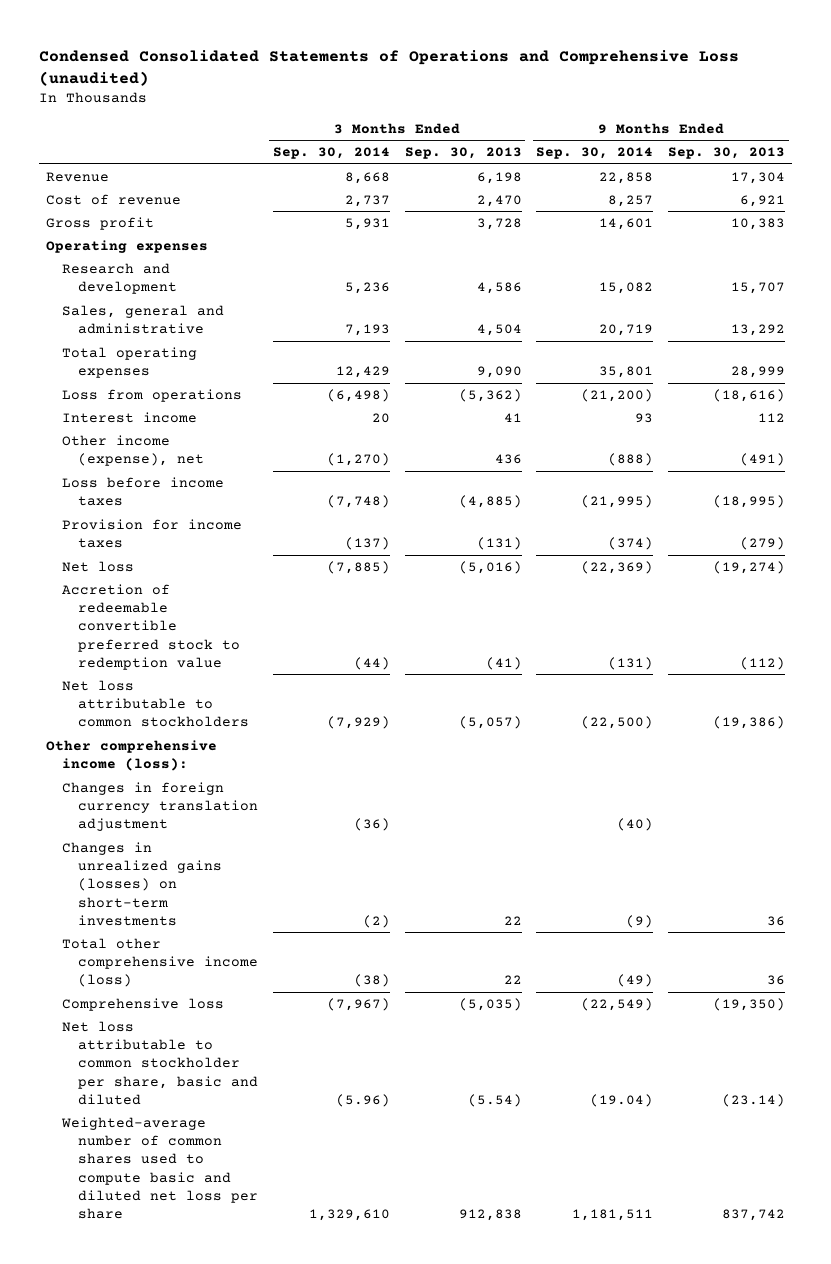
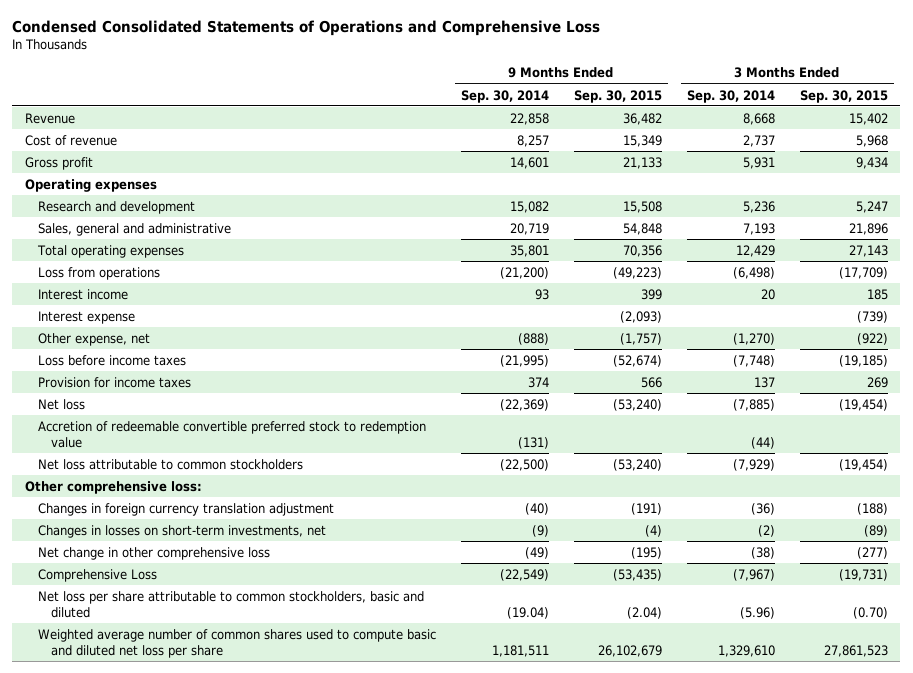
[38,49,739,87] Condensed Consolidated Statements of Operations and Comprehensive Loss (unaudited) -> [12,20,601,37] Condensed Consolidated Statements of Operations and Comprehensive Loss
[404,147,522,160] Sep. 30, 2013 -> none
[668,147,786,160] Sep. 30, 2013 -> none
none -> [573,89,662,103] Sep. 30, 2015
none -> [799,89,888,103] Sep. 30, 2015
none -> [37,310,135,324] Interest expense
[62,434,205,467] Other income (expense), net -> [37,332,150,346] Other expense, net
[345,537,391,551] (137) -> [753,376,775,388] 137
[608,537,654,551] (374) -> [527,376,549,388] 374
[45,739,217,772] Other comprehensive income (loss): -> [24,480,202,494] Other comprehensive loss:
[62,841,223,926] Changes in unrealized gains (losses) on short-term investments -> [37,524,326,538] Changes in losses on short-term investments, net
[62,937,259,988] Total other comprehensive income (loss) -> [37,546,270,560] Net change in other comprehensive loss
[62,997,225,1011] Comprehensive loss -> [37,568,157,582] Comprehensive Loss
[62,1020,259,1105] Net loss attributable to common stockholder per share, basic and diluted -> [37,590,424,618] Net loss per share attributable to common stockholders, basic and diluted
[61,1116,259,1219] Weighted-average number of common shares used to compute basic and diluted net loss per share -> [37,628,436,658] Weighted average number of common shares used to compute basic and diluted net loss per share

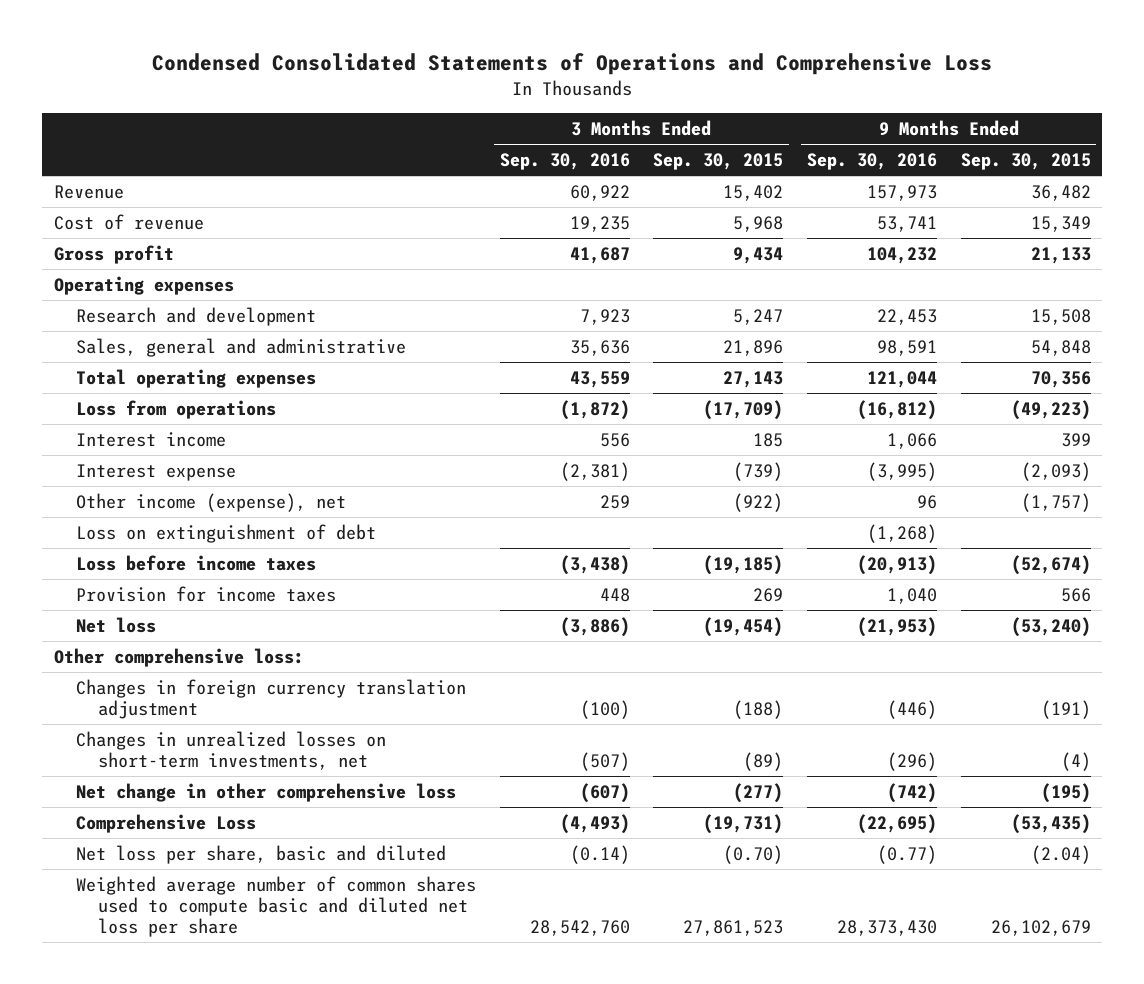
[460,89,549,103] Sep. 30, 2014 -> none
[686,89,775,103] Sep. 30, 2014 -> none
none -> [499,152,630,170] Sep. 30, 2016
none -> [806,152,937,170] Sep. 30, 2016
[37,332,150,346] Other expense, net -> [75,492,346,512] Other income (expense), net
none -> [75,523,376,543] Loss on extinguishment of debt
[37,420,426,448] Accretion of redeemable convertible preferred stock to redemption value -> none
[37,458,303,470] Net loss attributable to common stockholders -> none
[37,524,326,538] Changes in losses on short-term investments, net -> [75,730,386,770] Changes in unrealized losses on short-term investments, net
[37,590,424,618] Net loss per share attributable to common stockholders, basic and diluted -> [75,844,446,864] Net loss per share, basic and diluted

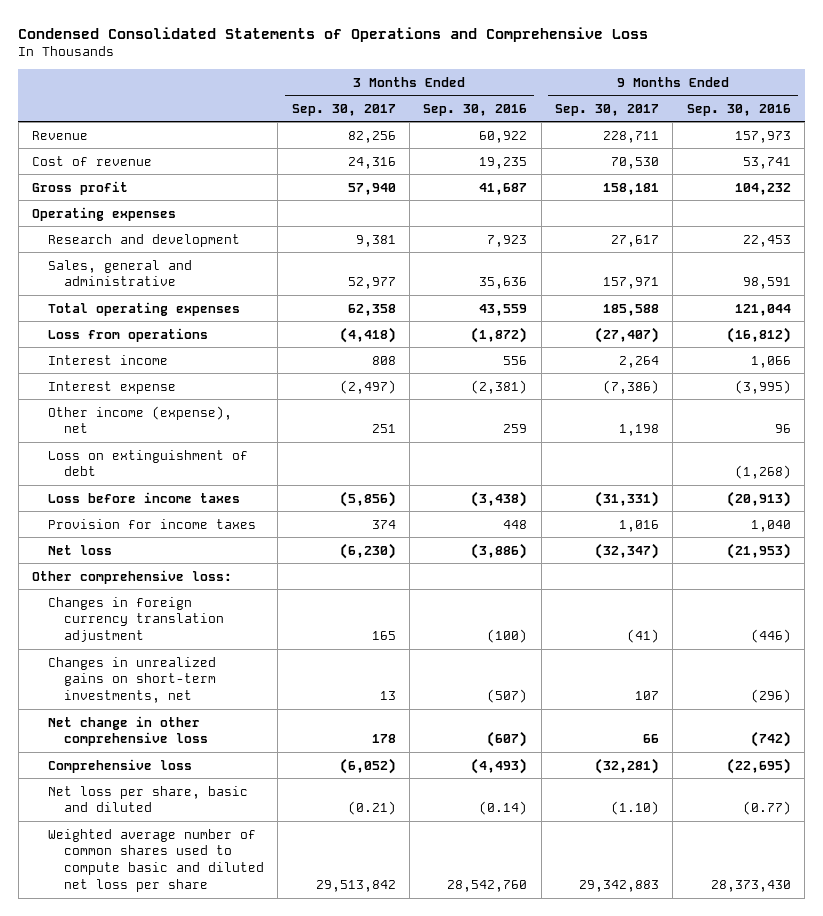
[653,152,784,170] Sep. 30, 2015 -> none
[960,152,1091,170] Sep. 30, 2015 -> none
none -> [291,103,396,116] Sep. 30, 2017
none -> [555,103,660,116] Sep. 30, 2017
[75,730,386,770] Changes in unrealized losses on short-term investments, net -> [47,656,216,704] Changes in unrealized gains on short-term investments, net
[75,813,256,833] Comprehensive Loss -> [47,758,192,773] Comprehensive loss

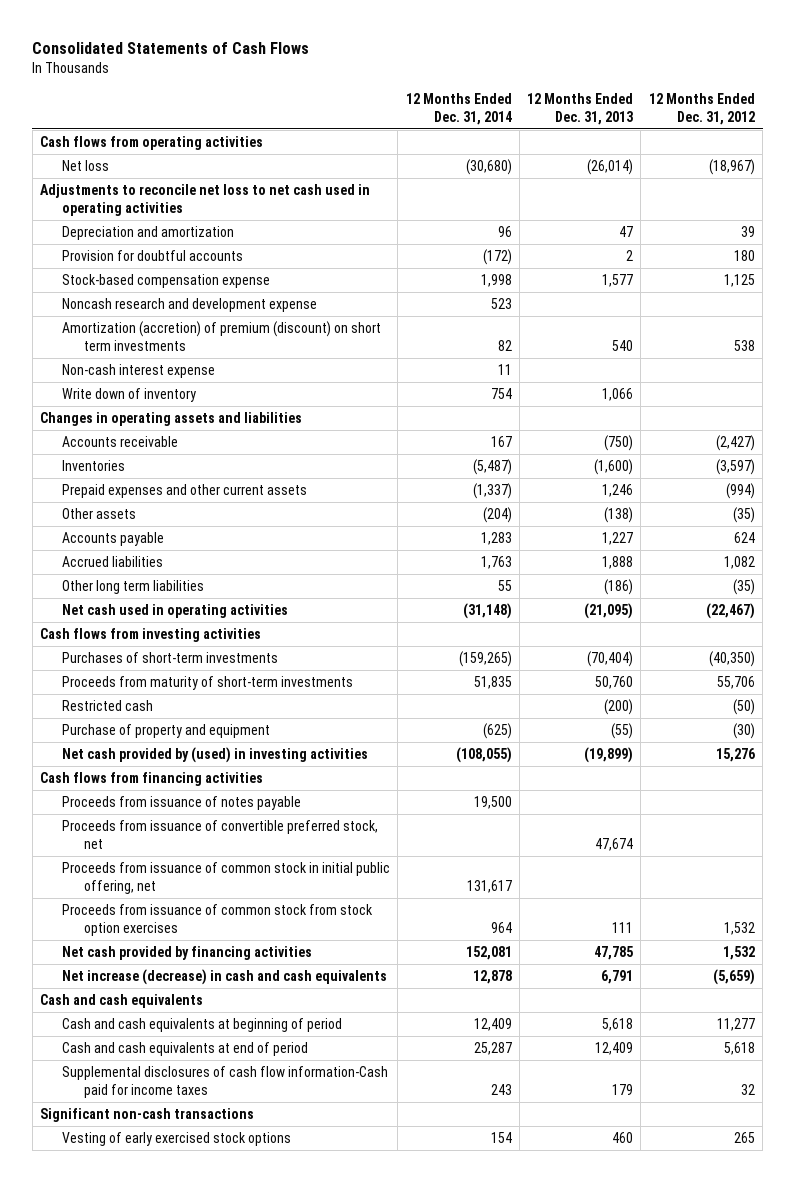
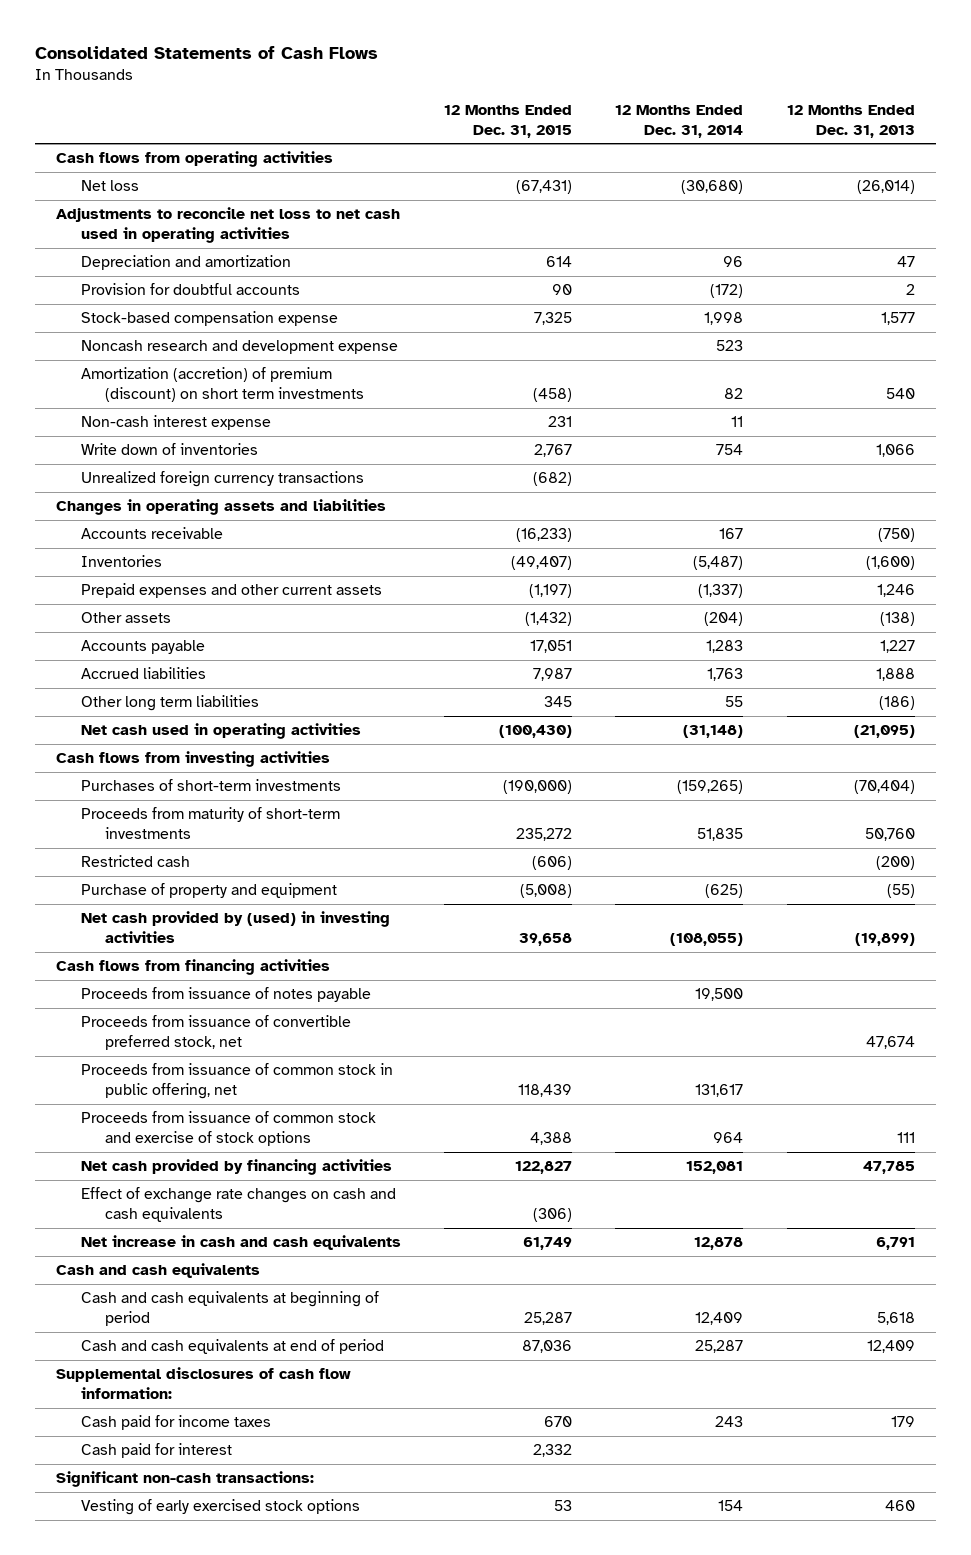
[648,92,755,125] 12 Months Ended Dec. 31, 2012 -> none
none -> [443,104,572,138] 12 Months Ended Dec. 31, 2015
[61,388,196,403] Write down of inventory -> [80,443,258,456] Write down of inventories
none -> [80,471,364,488] Unrealized foreign currency transactions
[61,862,390,894] Proceeds from issuance of common stock in initial public offering, net -> [80,1063,393,1100] Proceeds from issuance of common stock in public offering, net
[61,904,373,936] Proceeds from issuance of common stock from stock option exercises -> [80,1111,376,1147] Proceeds from issuance of common stock and exercise of stock options
none -> [80,1187,396,1223] Effect of exchange rate changes on cash and cash equivalents
[61,969,387,986] Net increase (decrease) in cash and cash equivalents -> [80,1235,401,1251] Net increase in cash and cash equivalents
none -> [56,1367,352,1400] Supplemental disclosures of cash flow information:
[61,1066,388,1098] Supplemental disclosures of cash flow information-Cash paid for income taxes -> [80,1415,271,1431] Cash paid for income taxes
none -> [80,1443,232,1459] Cash paid for interest
[40,1108,255,1123] Significant non-cash transactions -> [56,1471,315,1488] Significant non-cash transactions:

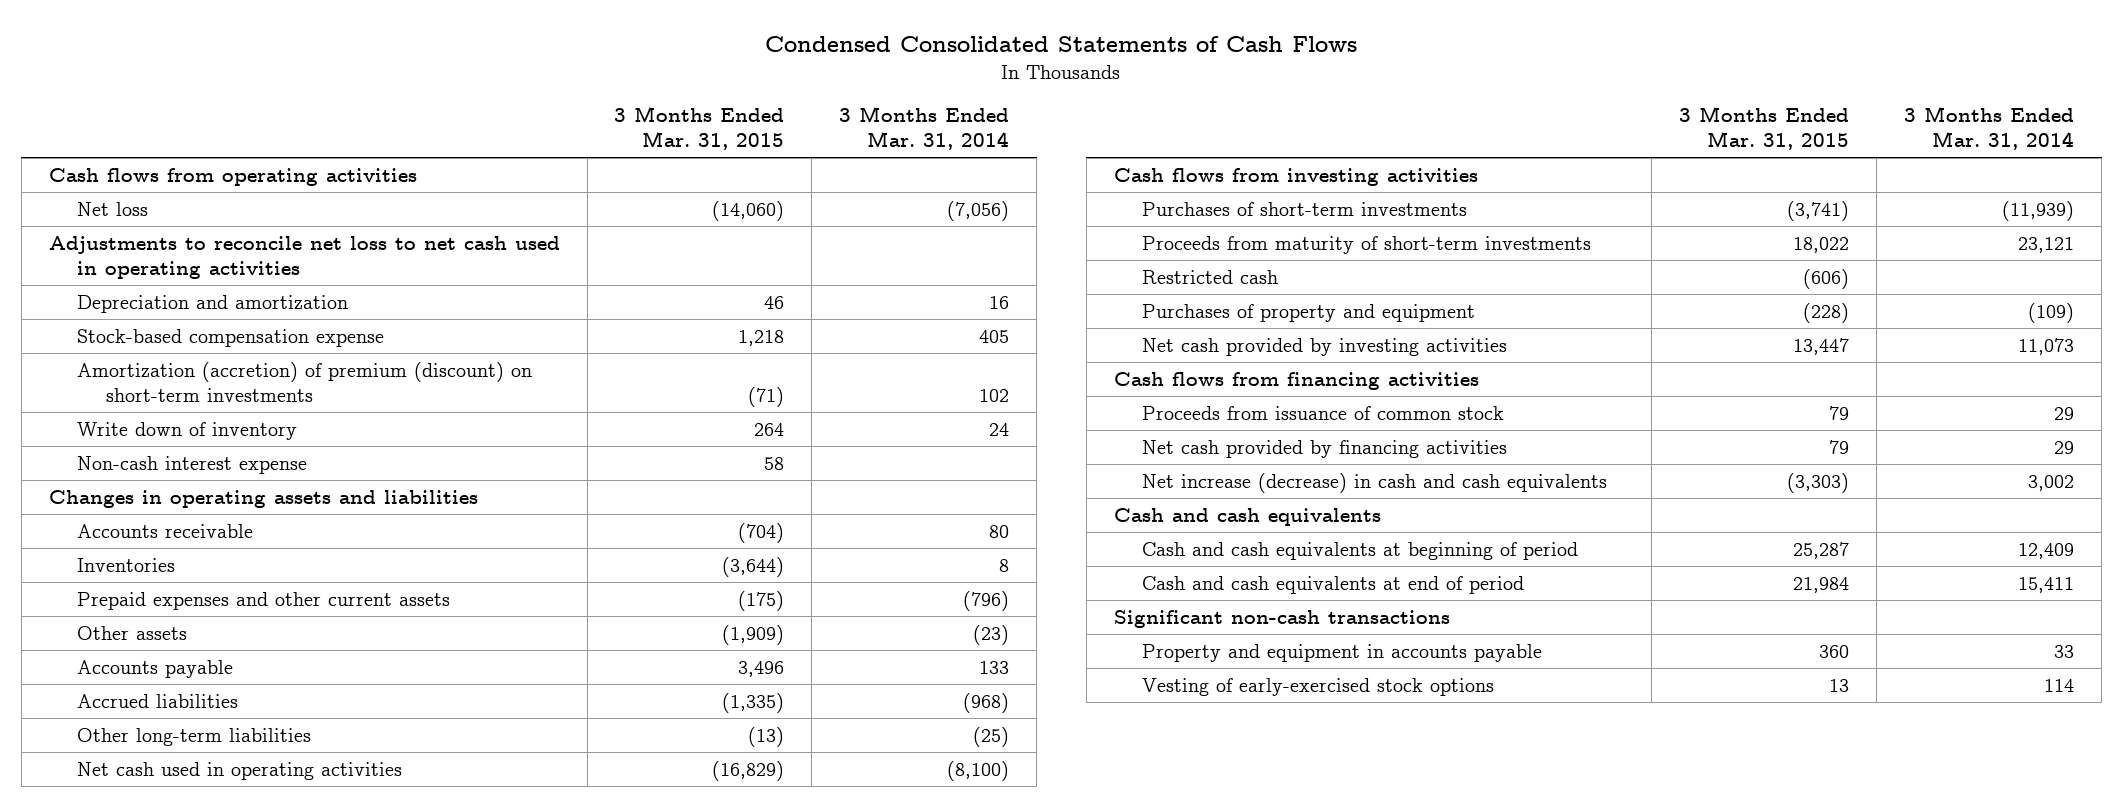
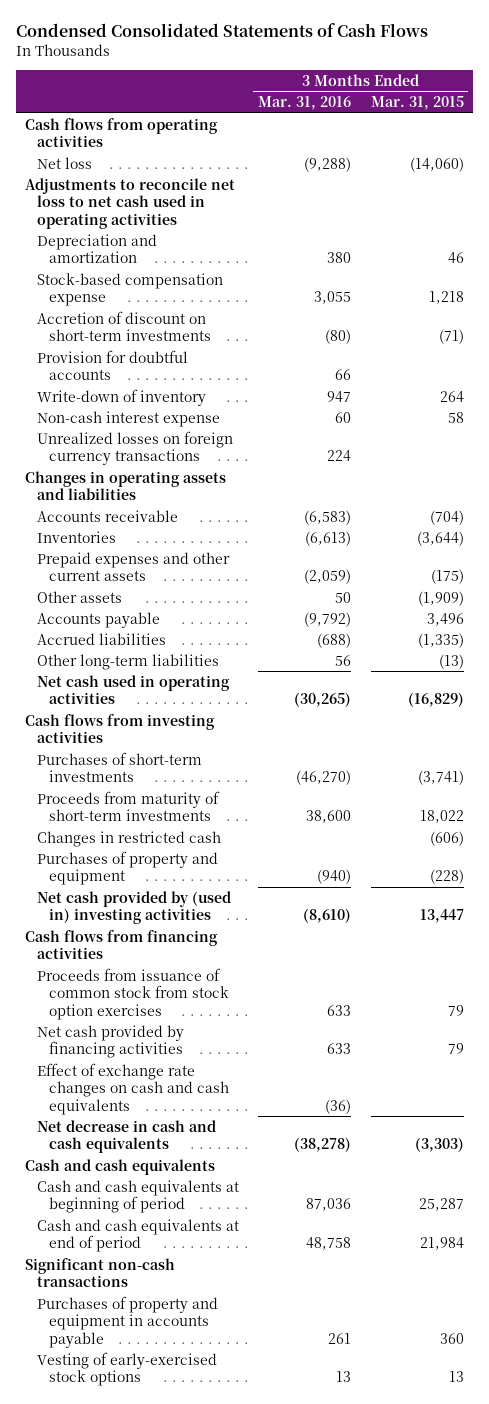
[839,105,1010,151] 3 Months Ended Mar. 31, 2014 -> none
none -> [258,96,352,111] Mar. 31, 2016
[77,361,533,402] Amortization (accretion) of premium (discount) on short-term investments -> [36,310,211,342] Accretion of discount on short-term investments
none -> [36,349,188,381] Provision for doubtful accounts
[77,421,298,440] Write down of inventory -> [36,388,206,406] Write-down of inventory
none -> [36,430,233,466] Unrealized losses on foreign currency transactions
[1142,269,1279,284] Restricted cash -> [36,830,221,847] Changes in restricted cash
[1142,337,1508,356] Net cash provided by investing activities -> [36,890,231,925] Net cash provided by (used in) investing activities
[1142,405,1505,420] Proceeds from issuance of common stock -> [36,967,229,1020] Proceeds from issuance of common stock from stock option exercises
none -> [36,1062,229,1115] Effect of exchange rate changes on cash and cash equivalents
[1142,472,1608,493] Net increase (decrease) in cash and cash equivalents -> [36,1119,216,1154] Net decrease in cash and cash equivalents
[1142,643,1543,662] Property and equipment in accounts payable -> [36,1295,218,1348] Purchases of property and equipment in accounts payable

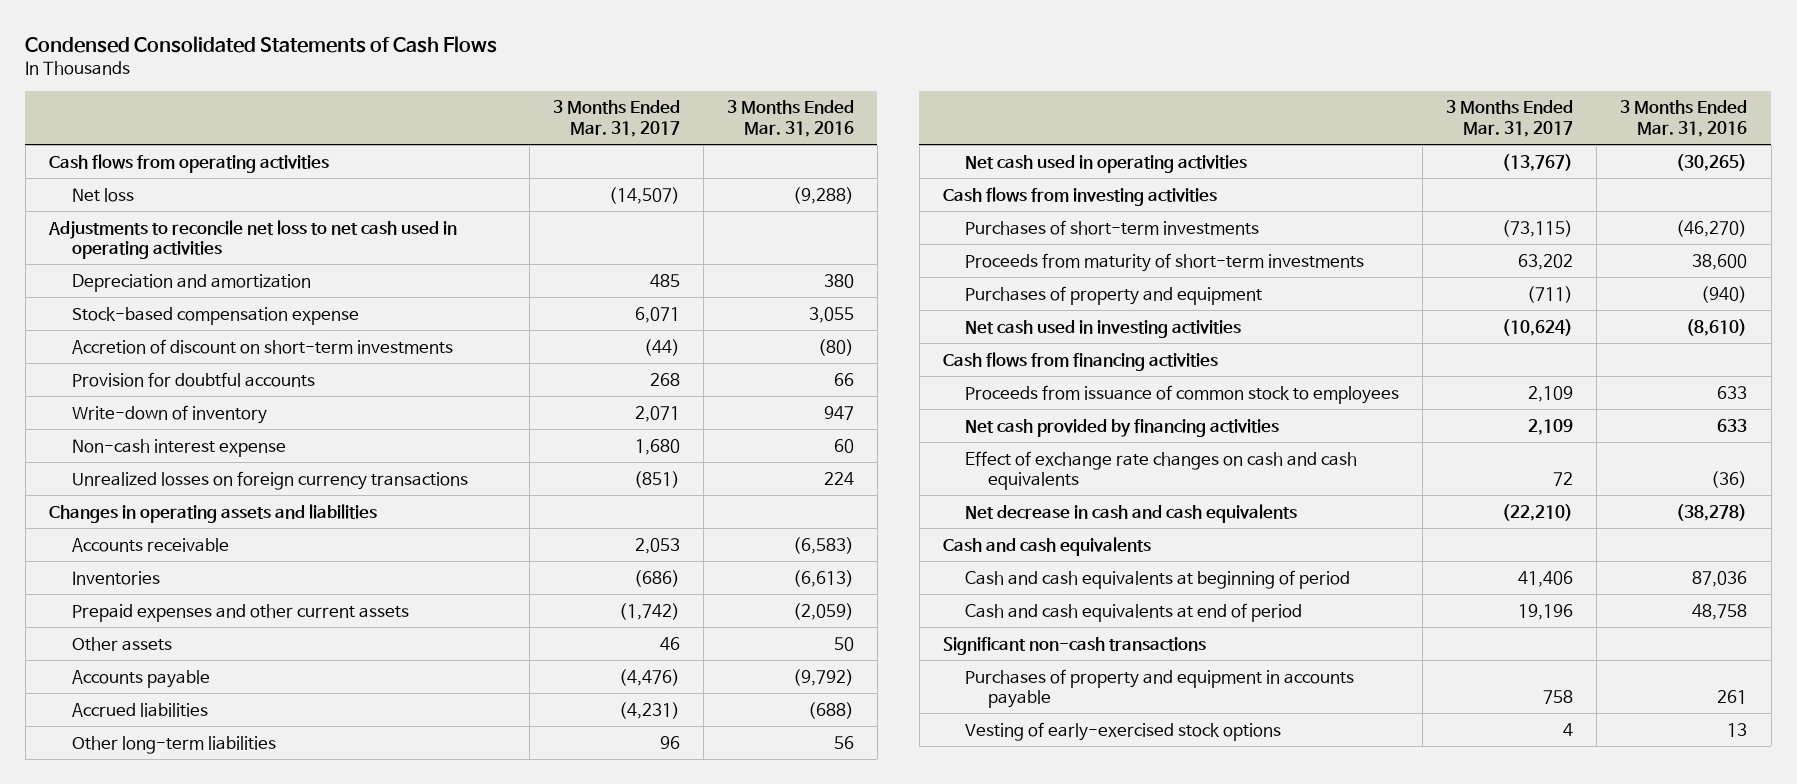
[370,96,464,111] Mar. 31, 2015 -> none
none -> [552,100,680,137] 3 Months Ended Mar. 31, 2017
[36,830,221,847] Changes in restricted cash -> none
[36,890,231,925] Net cash provided by (used in) investing activities -> [965,319,1242,338] Net cash used in investing activities
[36,967,229,1020] Proceeds from issuance of common stock from stock option exercises -> [965,384,1400,404] Proceeds from issuance of common stock to employees

